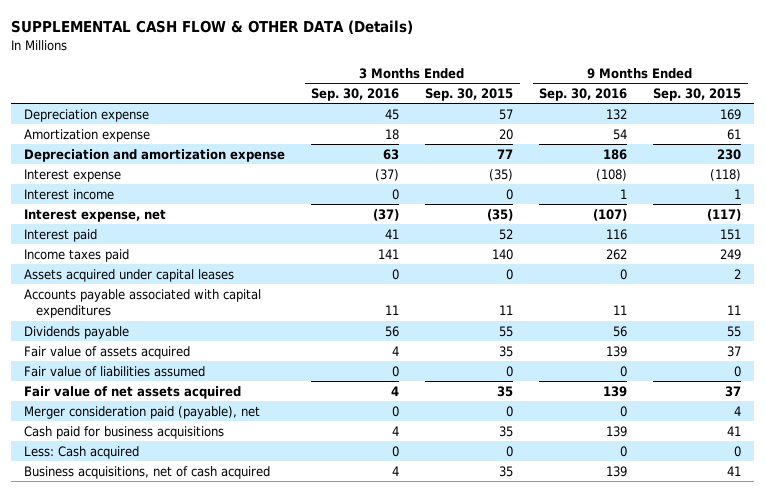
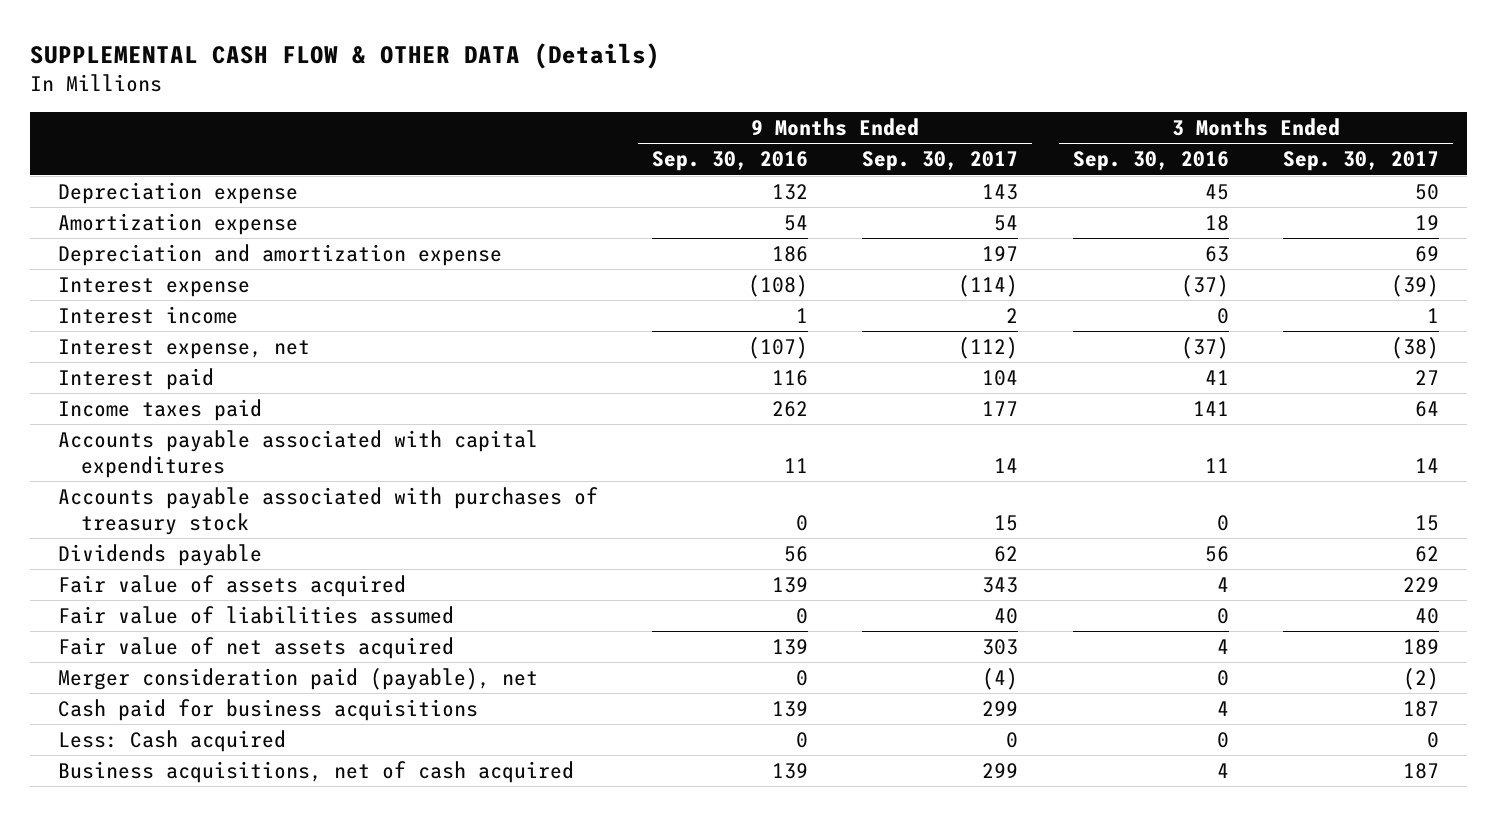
[425,88,514,102] Sep. 30, 2015 -> none
[653,88,742,102] Sep. 30, 2015 -> none
none -> [862,151,1019,172] Sep. 30, 2017
none -> [1283,151,1440,172] Sep. 30, 2017
[24,268,235,282] Assets acquired under capital leases -> none
none -> [57,486,598,535] Accounts payable associated with purchases of treasury stock

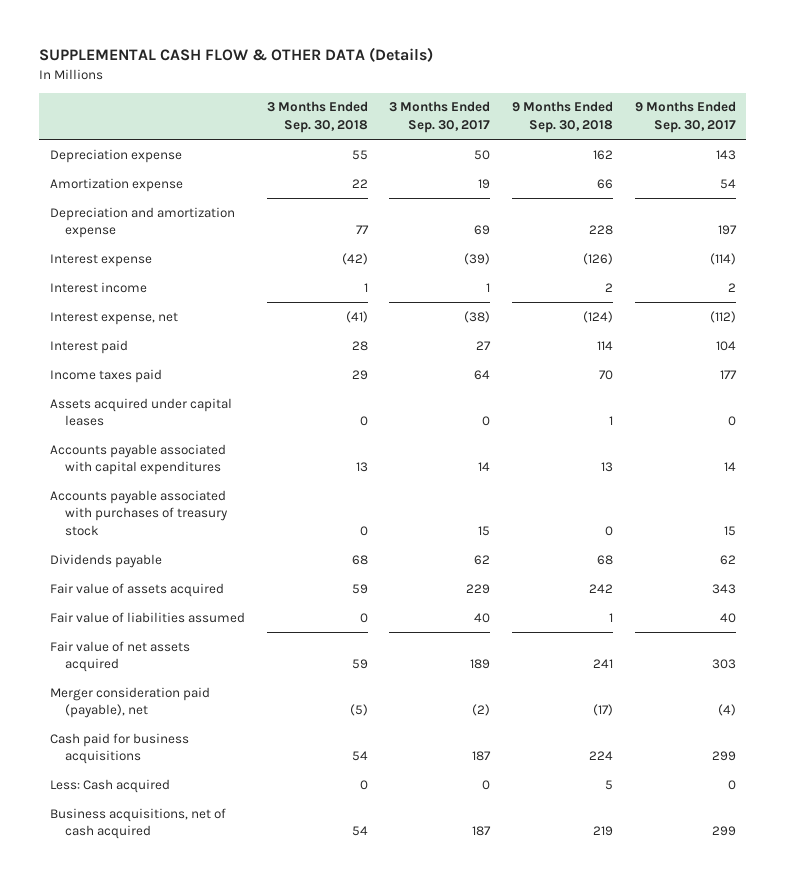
[652,151,809,172] Sep. 30, 2016 -> none
[1072,151,1229,172] Sep. 30, 2016 -> none
none -> [266,101,368,134] 3 Months Ended Sep. 30, 2018
none -> [511,101,613,134] 9 Months Ended Sep. 30, 2018
none -> [50,397,233,427] Assets acquired under capital leases

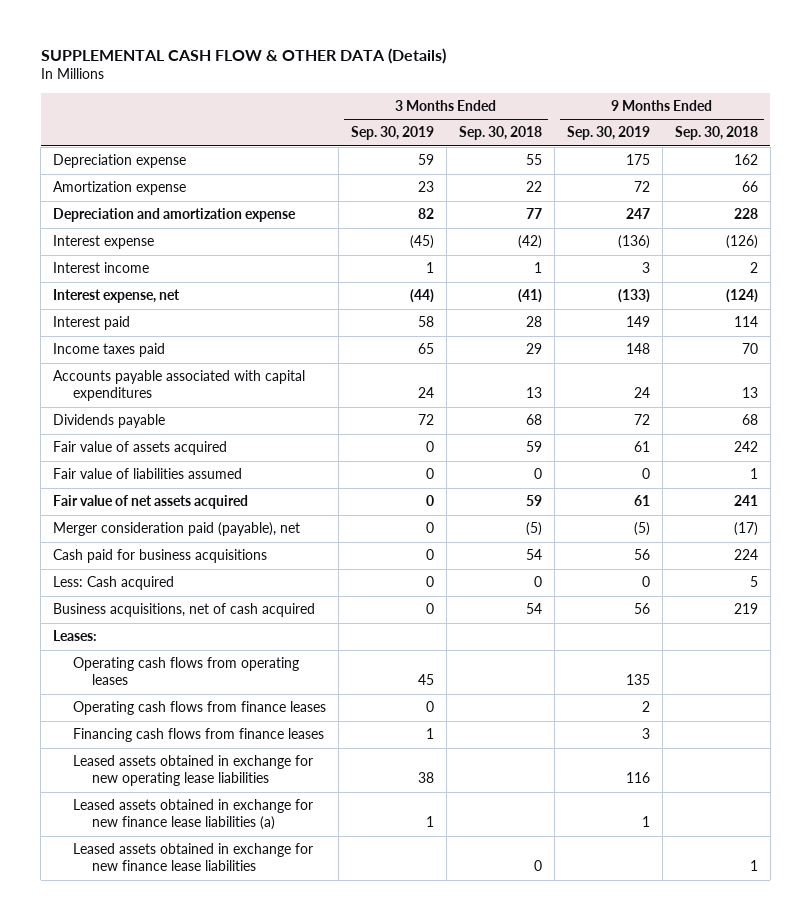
[389,101,491,134] 3 Months Ended Sep. 30, 2017 -> none
[634,101,736,134] 9 Months Ended Sep. 30, 2017 -> none
none -> [350,126,434,141] Sep. 30, 2019
none -> [566,126,650,141] Sep. 30, 2019
[50,397,233,427] Assets acquired under capital leases -> none
[50,489,228,537] Accounts payable associated with purchases of treasury stock -> none
none -> [53,630,98,642] Leases:
none -> [72,657,299,685] Operating cash flows from operating leases
none -> [72,701,326,716] Operating cash flows from finance leases
none -> [72,728,324,743] Financing cash flows from finance leases
none -> [72,755,313,786] Leased assets obtained in exchange for new operating lease liabilities
none -> [72,799,313,830] Leased assets obtained in exchange for new finance lease liabilities (a)
none -> [72,843,313,871] Leased assets obtained in exchange for new finance lease liabilities

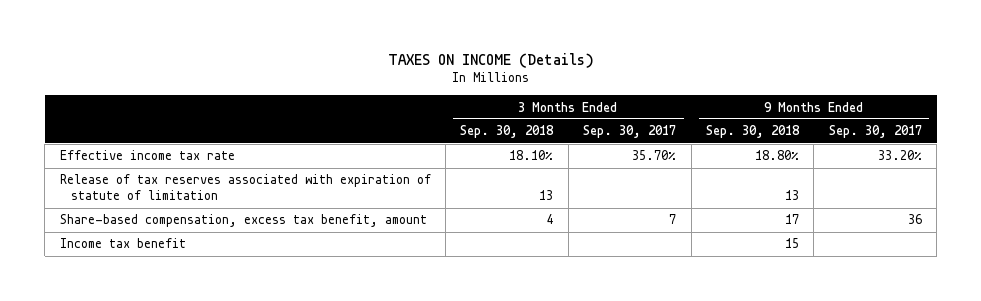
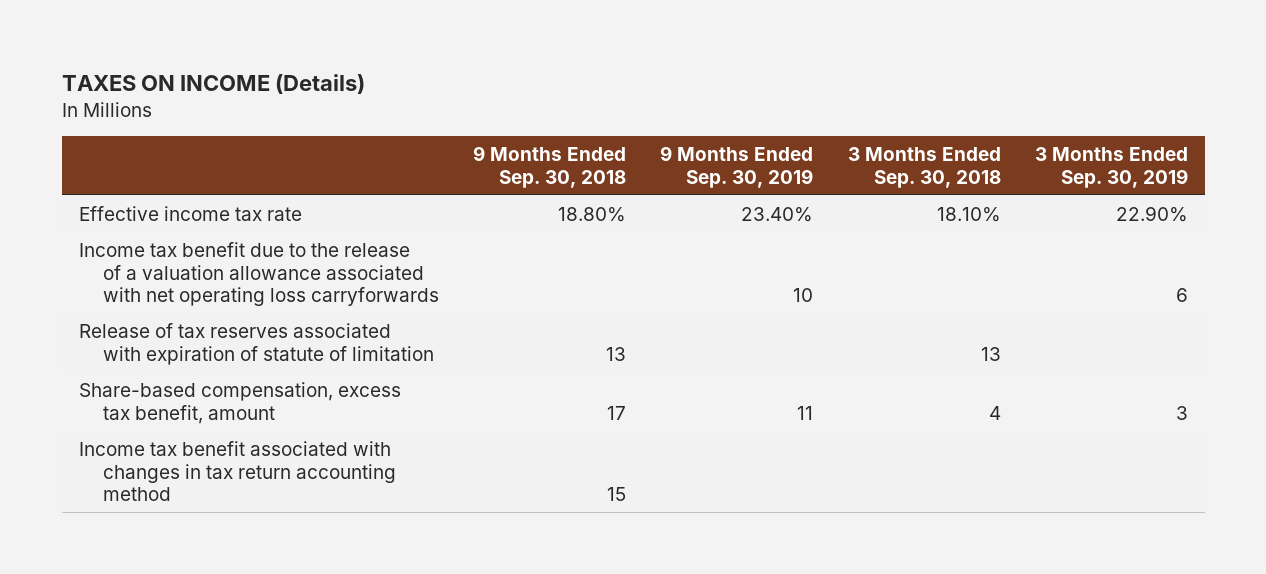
[583,125,677,139] Sep. 30, 2017 -> none
[828,125,922,139] Sep. 30, 2017 -> none
none -> [660,146,814,188] 9 Months Ended Sep. 30, 2019
none -> [1034,147,1188,188] 3 Months Ended Sep. 30, 2019
none -> [78,242,440,307] Income tax benefit due to the release of a valuation allowance associated with net operating loss carryforwards
[59,238,186,249] Income tax benefit -> [78,441,397,502] Income tax benefit associated with changes in tax return accounting method

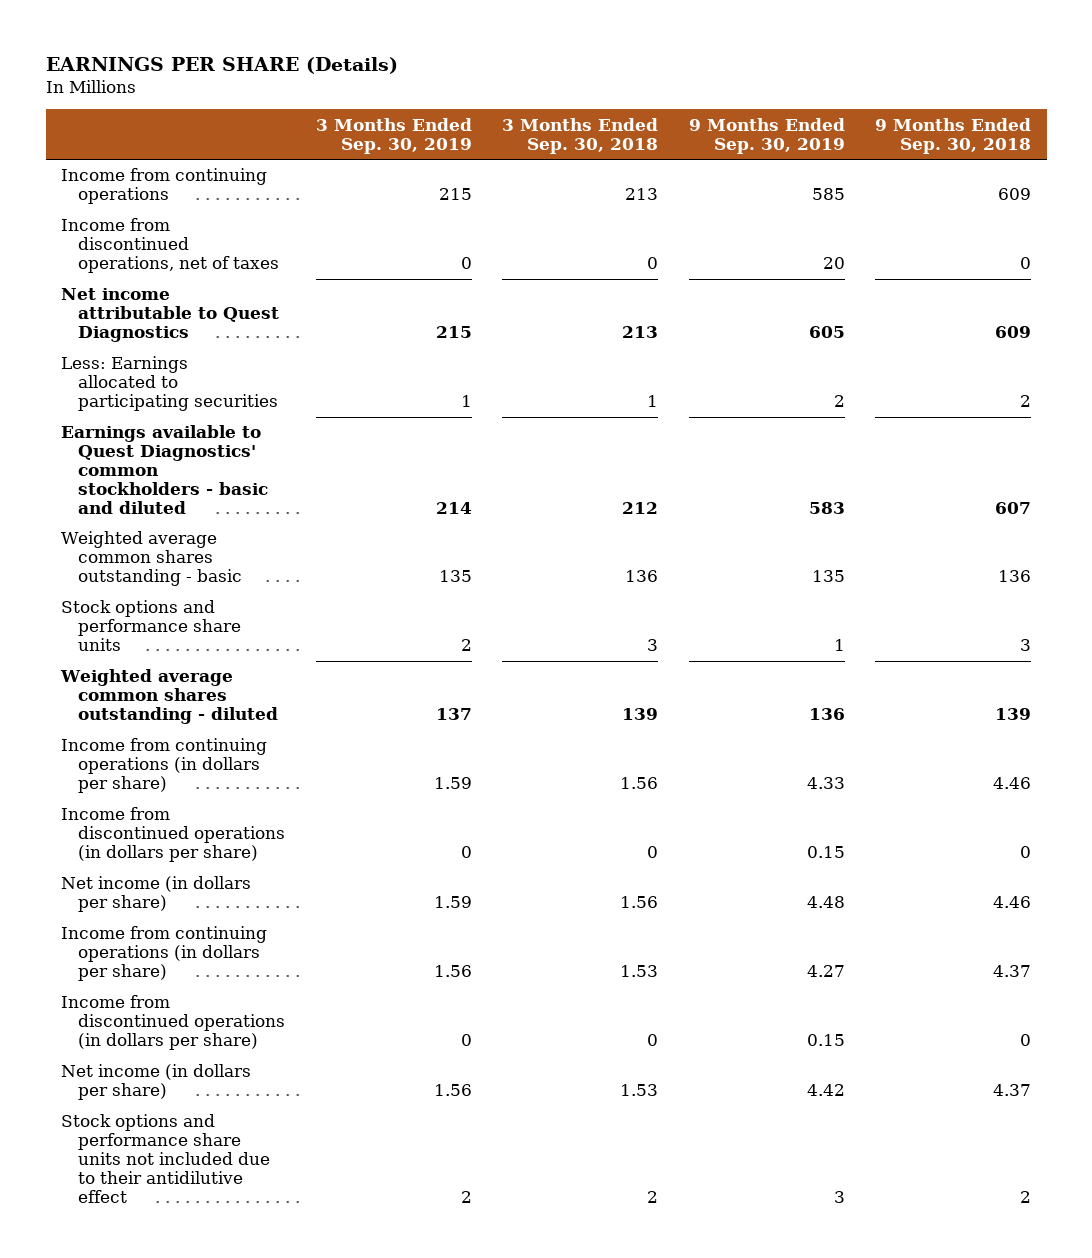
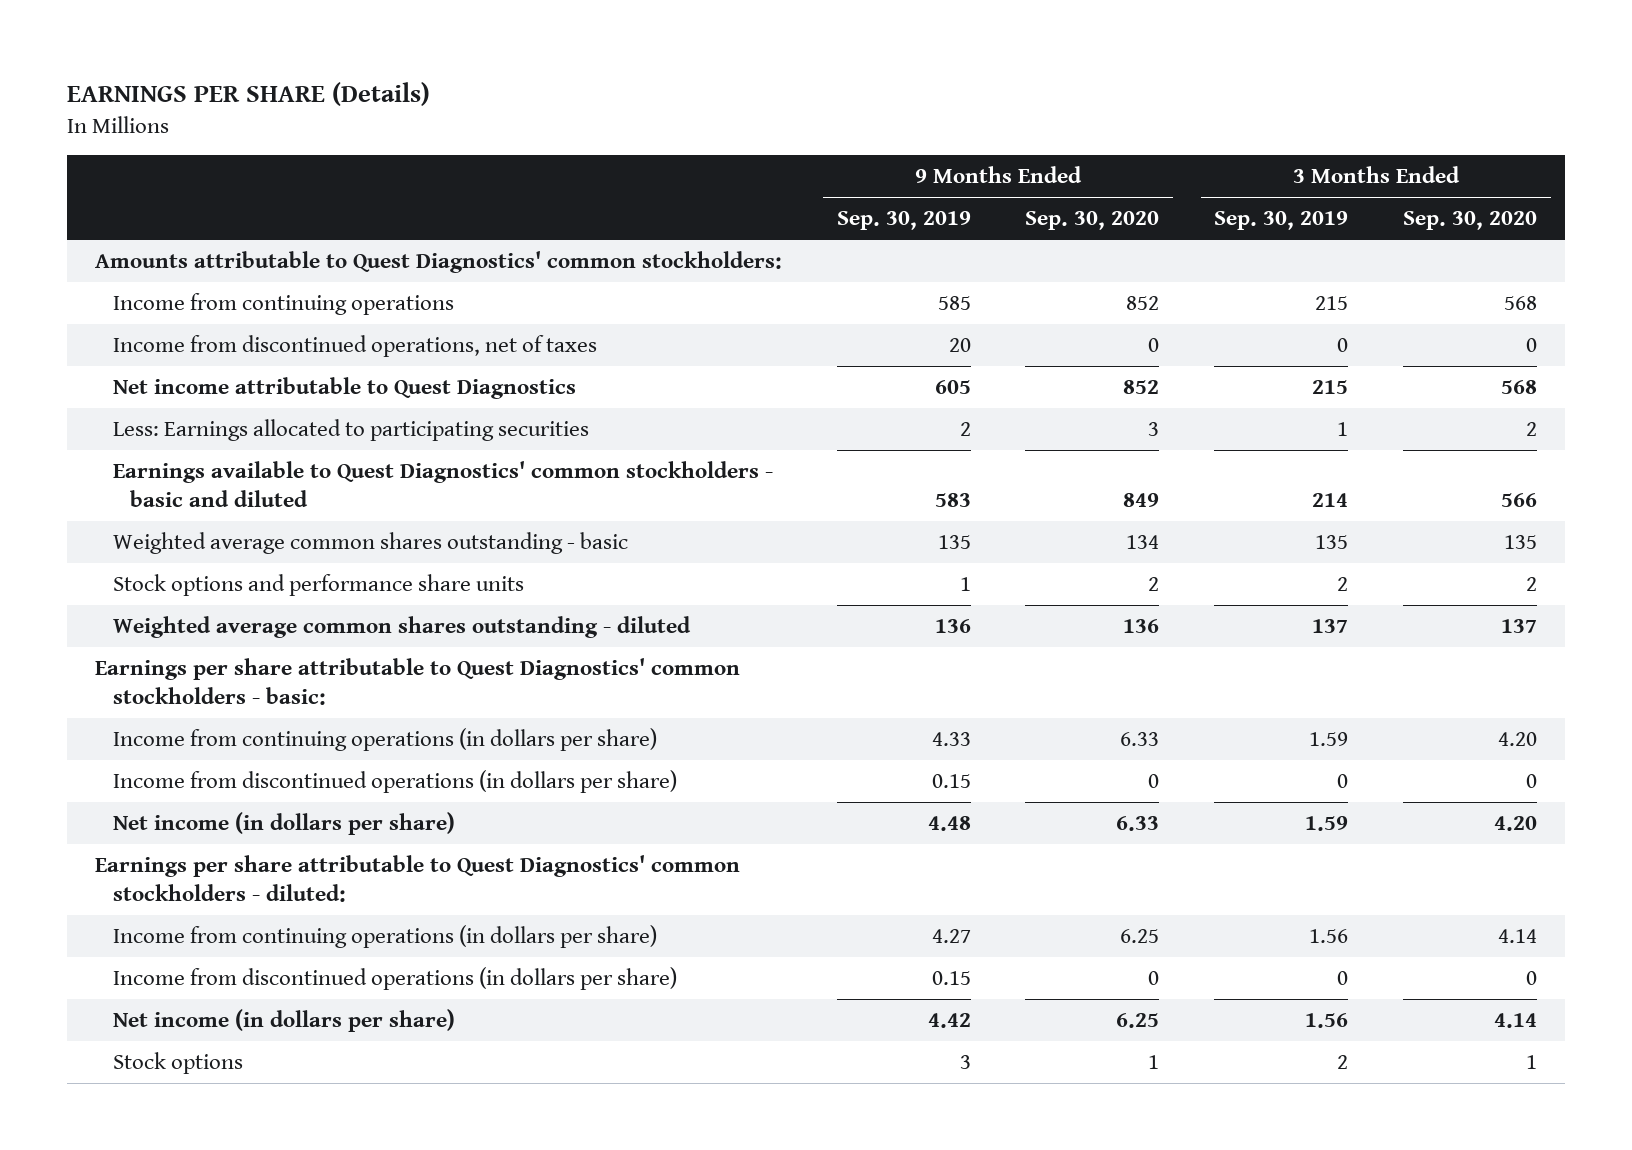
[502,117,659,154] 3 Months Ended Sep. 30, 2018 -> none
[875,117,1032,154] 9 Months Ended Sep. 30, 2018 -> none
none -> [1025,211,1160,231] Sep. 30, 2020
none -> [1403,211,1538,231] Sep. 30, 2020
none -> [94,251,782,274] Amounts attributable to Quest Diagnostics' common stockholders:
none -> [94,658,740,705] Earnings per share attributable to Quest Diagnostics' common stockholders - basic:
none -> [94,855,740,902] Earnings per share attributable to Quest Diagnostics' common stockholders - diluted:
[60,1114,270,1203] Stock options and performance share units not included due to their antidilutive effect -> [112,1052,243,1075] Stock options

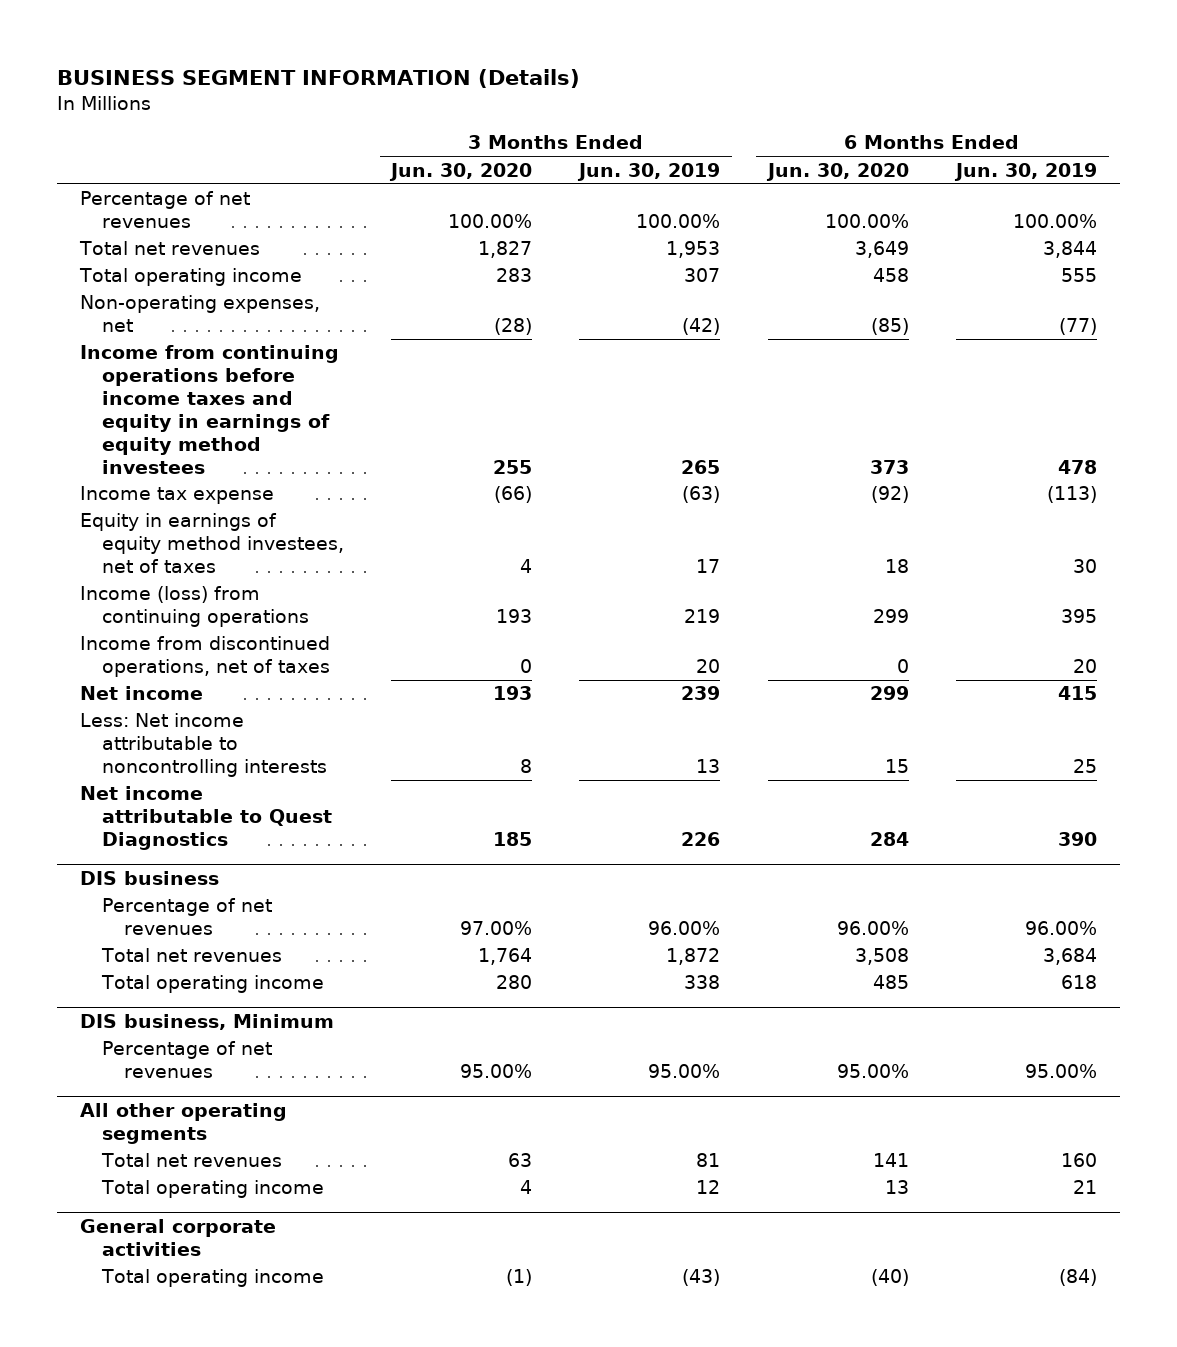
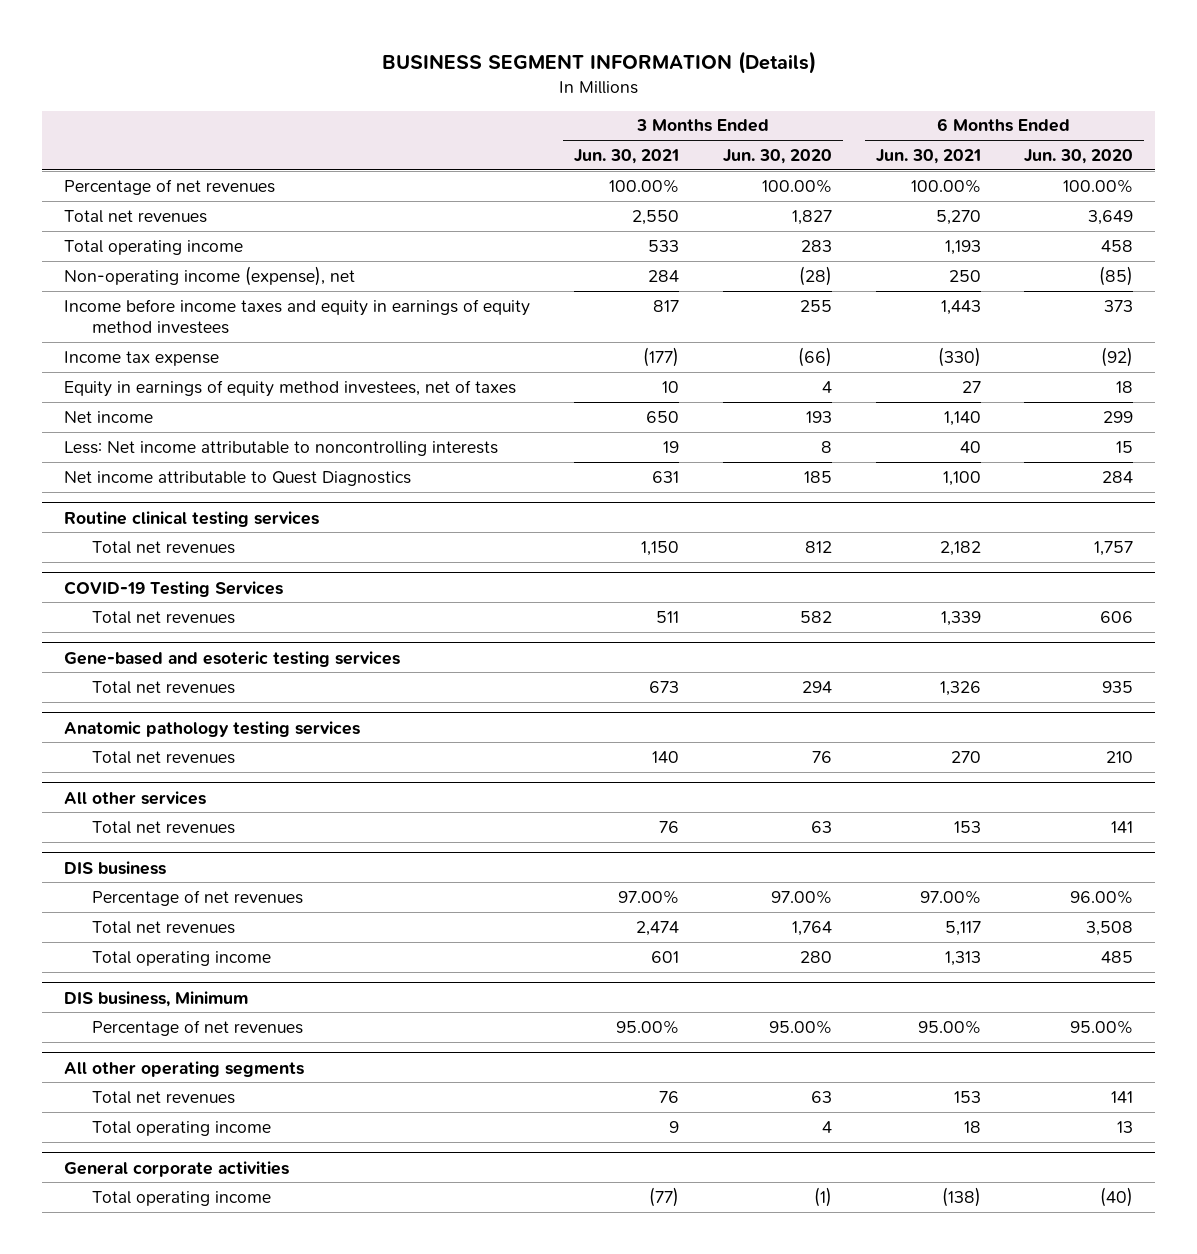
[577,162,721,181] Jun. 30, 2019 -> none
[953,162,1097,181] Jun. 30, 2019 -> none
none -> [573,148,679,164] Jun. 30, 2021
none -> [875,148,981,164] Jun. 30, 2021
[80,295,321,333] Non-operating expenses, net -> [63,265,355,286] Non-operating income (expense), net
[80,345,340,474] Income from continuing operations before income taxes and equity in earnings of equity method investees -> [63,298,530,335] Income before income taxes and equity in earnings of equity method investees
[80,586,310,628] Income (loss) from continuing operations -> none
[80,636,331,678] Income from discontinued operations, net of taxes -> none
none -> [63,510,319,527] Routine clinical testing services
none -> [91,540,235,554] Total net revenues
none -> [63,580,283,597] COVID-19 Testing Services
none -> [91,610,235,624] Total net revenues
none -> [63,650,400,667] Gene-based and esoteric testing services
none -> [91,680,235,694] Total net revenues
none -> [63,720,360,737] Anatomic pathology testing services
none -> [91,750,235,764] Total net revenues
none -> [63,790,206,805] All other services
none -> [91,820,235,834] Total net revenues

